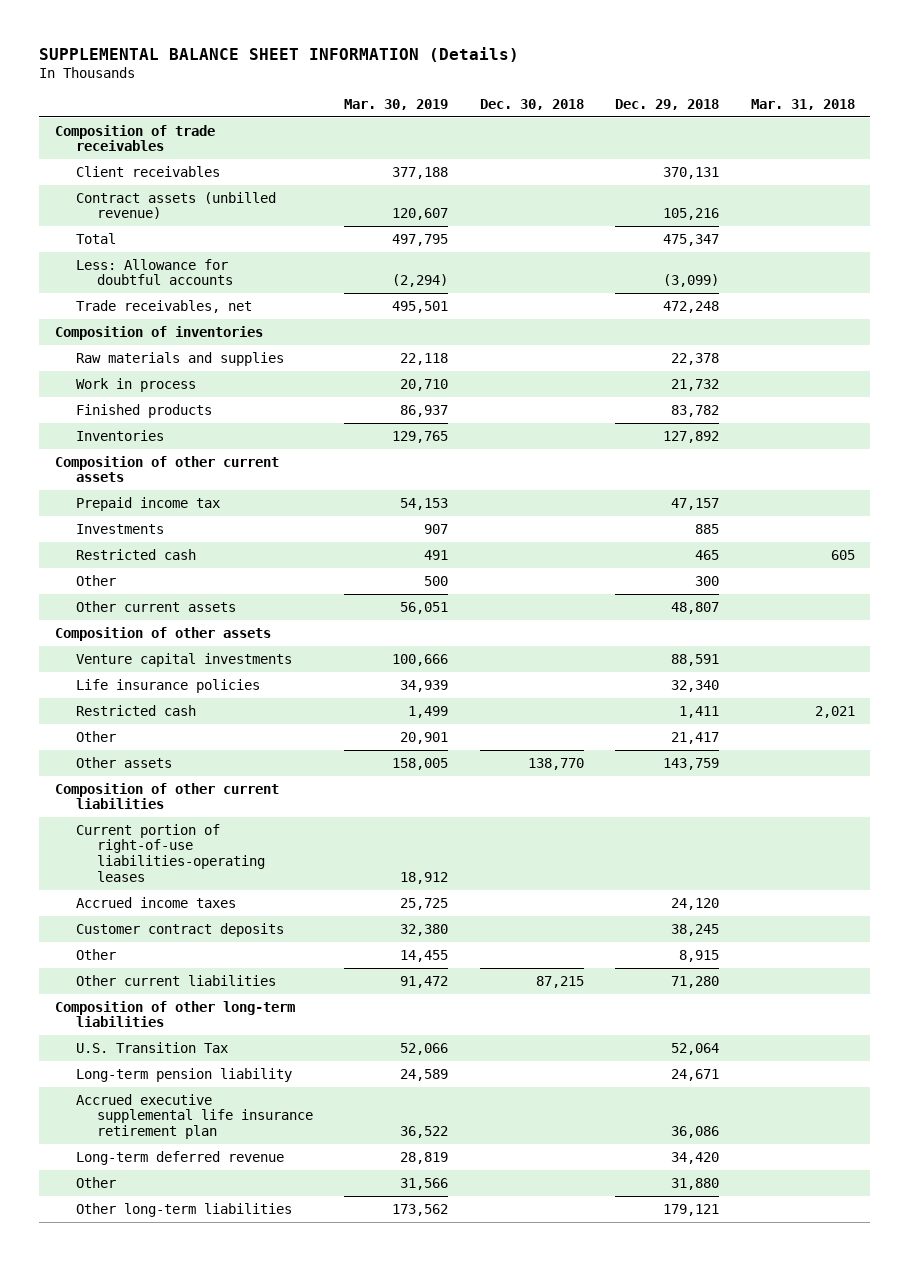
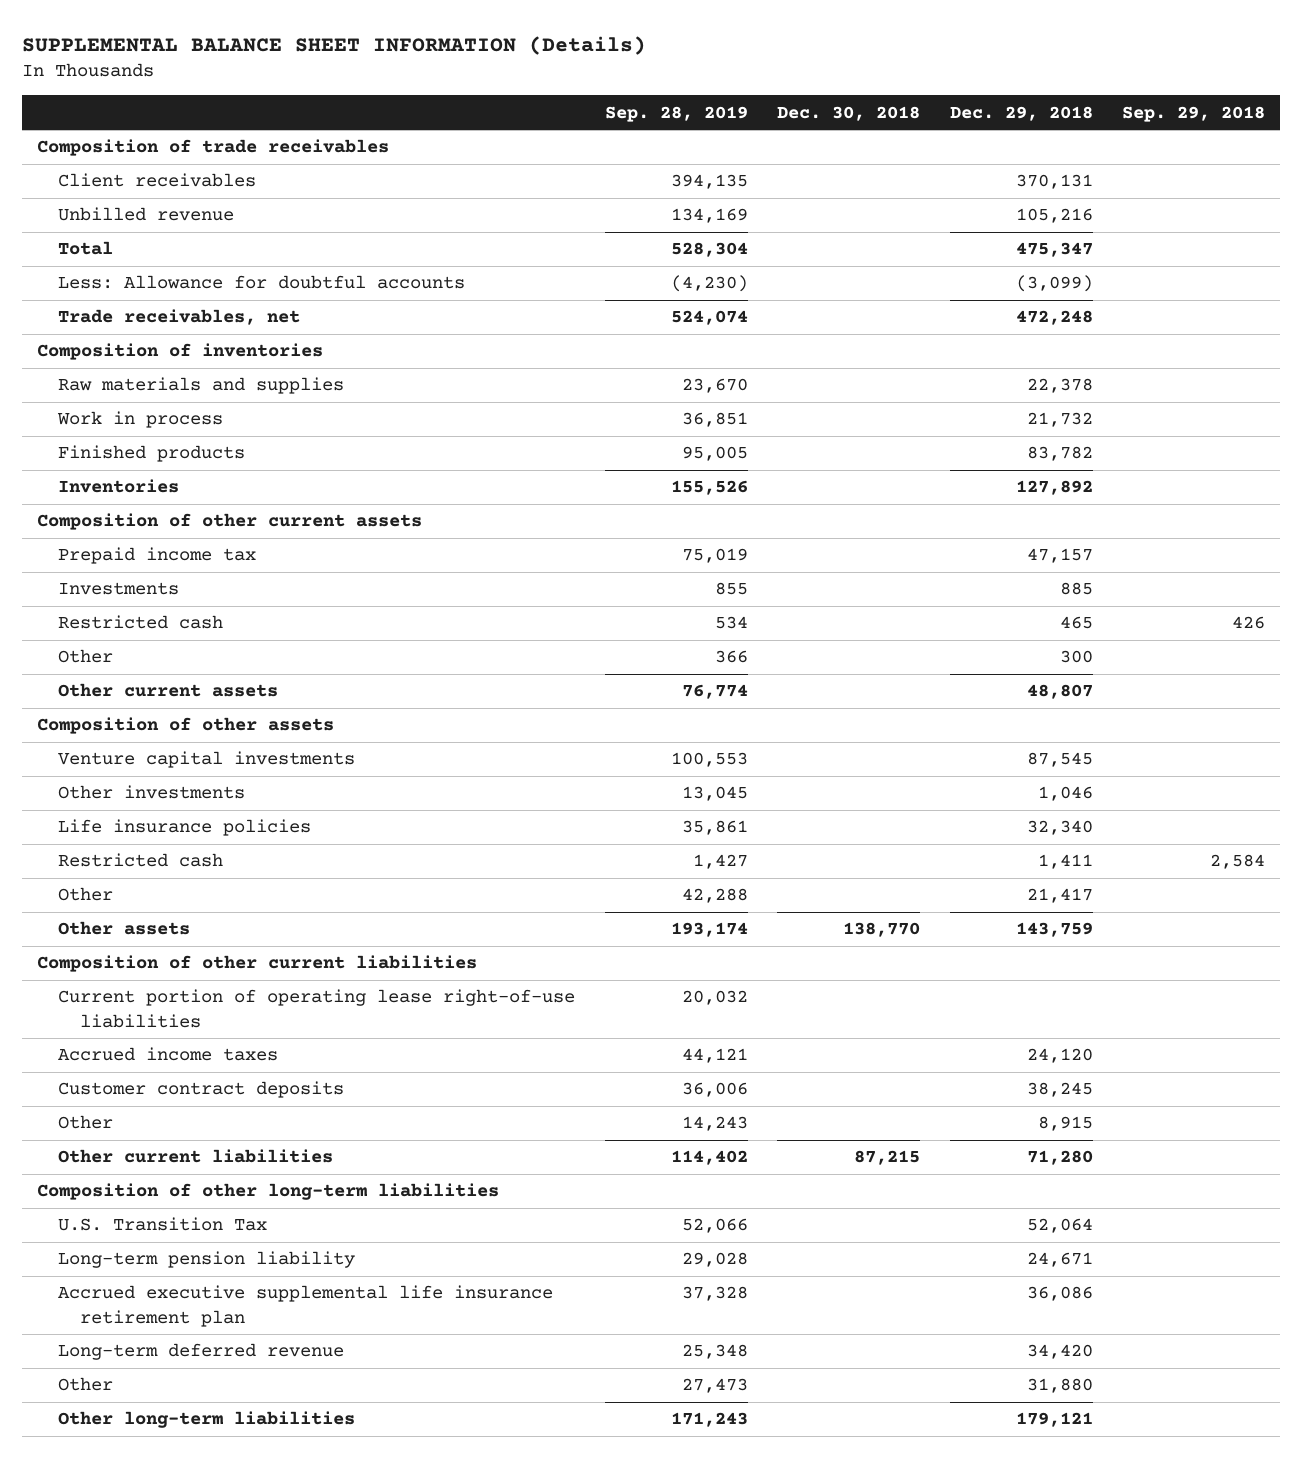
[344,98,449,110] Mar. 30, 2019 -> none
[750,98,855,110] Mar. 31, 2018 -> none
none -> [604,105,748,122] Sep. 28, 2019
none -> [1122,105,1266,122] Sep. 29, 2018
[75,191,276,220] Contract assets (unbilled revenue) -> [58,207,235,222] Unbilled revenue
[671,653,720,666] 88,591 -> [1026,752,1093,768] 87,545
none -> [58,785,246,800] Other investments
[75,823,266,882] Current portion of right-of-use liabilities-operating leases -> [58,989,576,1028] Current portion of operating lease right-of-use liabilities

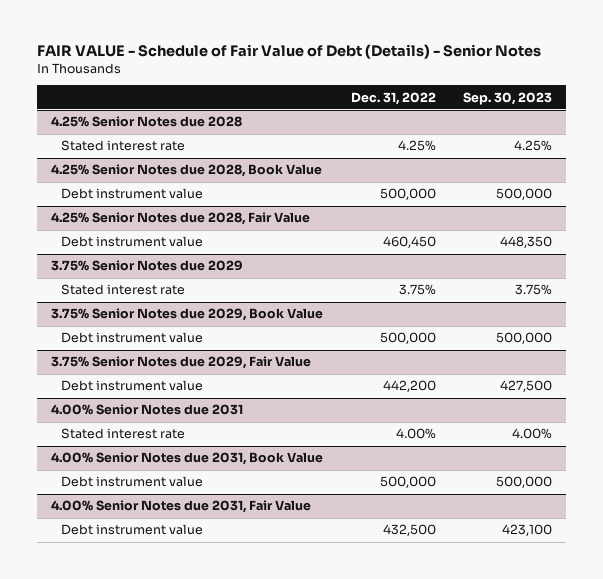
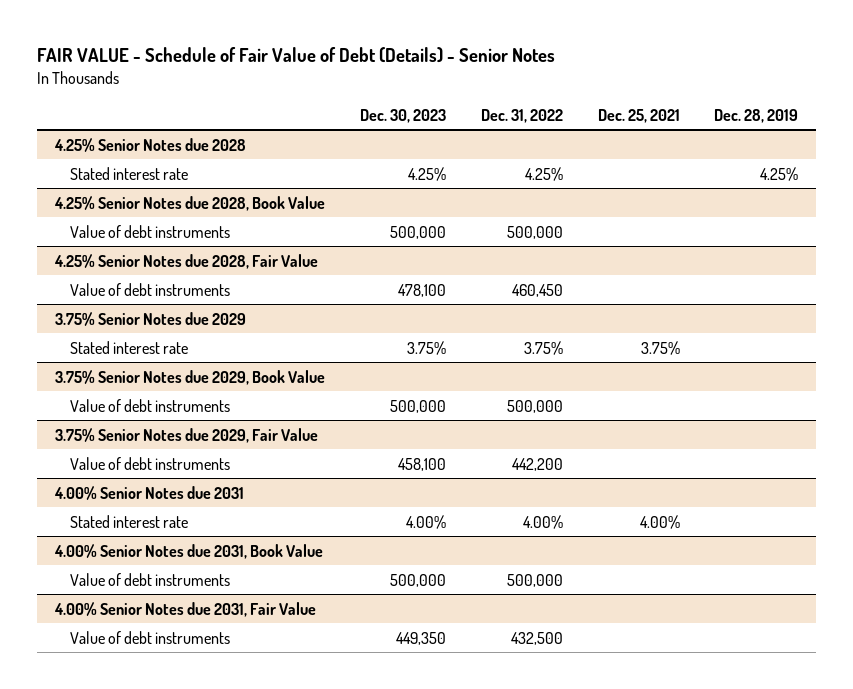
[463,91,553,105] Sep. 30, 2023 -> none
none -> [359,108,446,123] Dec. 30, 2023
none -> [597,108,680,123] Dec. 25, 2021
none -> [714,108,799,123] Dec. 28, 2019
[60,188,203,200] Debt instrument value -> [70,224,231,238] Value of debt instruments
[60,236,203,248] Debt instrument value -> [70,282,231,296] Value of debt instruments
[60,332,203,344] Debt instrument value -> [70,398,231,412] Value of debt instruments
[60,380,203,392] Debt instrument value -> [70,456,231,470] Value of debt instruments
[60,476,203,488] Debt instrument value -> [70,572,231,586] Value of debt instruments
[60,524,203,536] Debt instrument value -> [70,630,231,644] Value of debt instruments

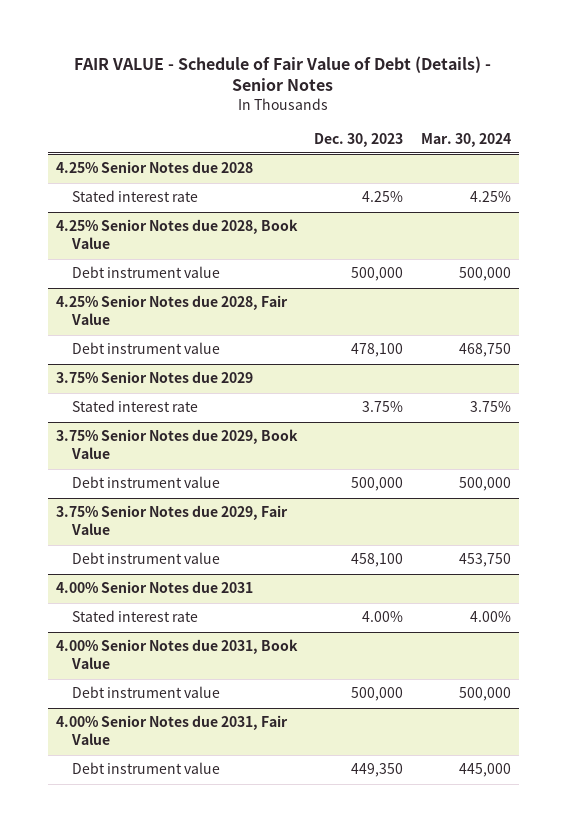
[480,108,563,123] Dec. 31, 2022 -> none
[597,108,680,123] Dec. 25, 2021 -> none
[714,108,799,123] Dec. 28, 2019 -> none
none -> [420,132,511,147] Mar. 30, 2024
[70,224,231,238] Value of debt instruments -> [72,266,221,279] Debt instrument value
[70,282,231,296] Value of debt instruments -> [72,342,221,355] Debt instrument value
[70,398,231,412] Value of debt instruments -> [72,476,221,489] Debt instrument value
[70,456,231,470] Value of debt instruments -> [72,552,221,565] Debt instrument value
[70,572,231,586] Value of debt instruments -> [72,686,221,699] Debt instrument value
[70,630,231,644] Value of debt instruments -> [72,762,221,775] Debt instrument value

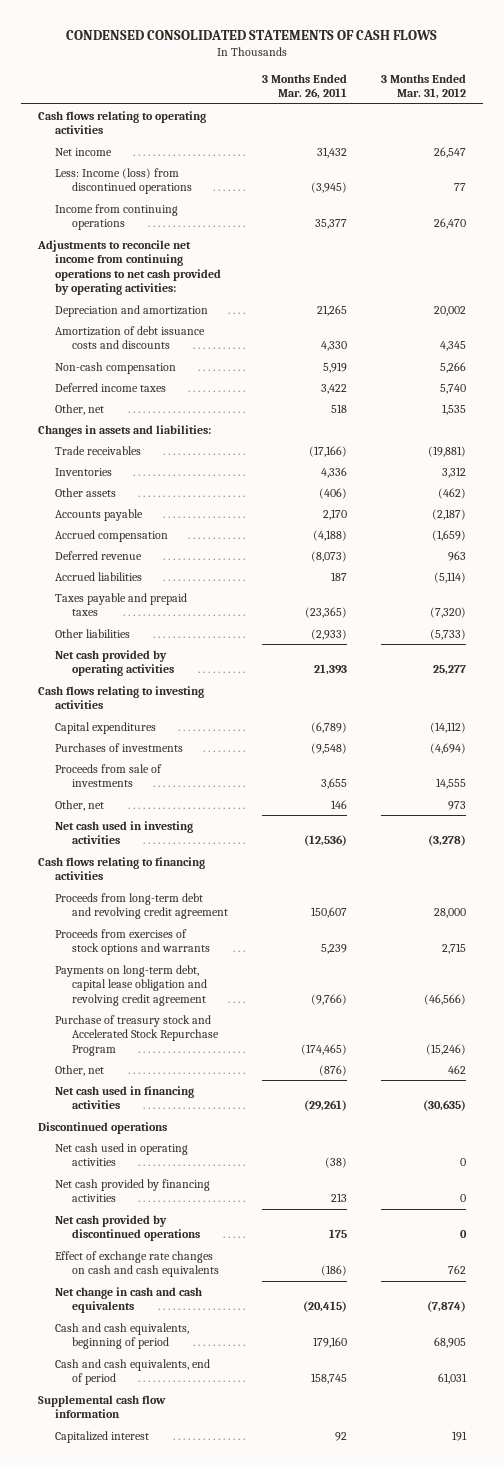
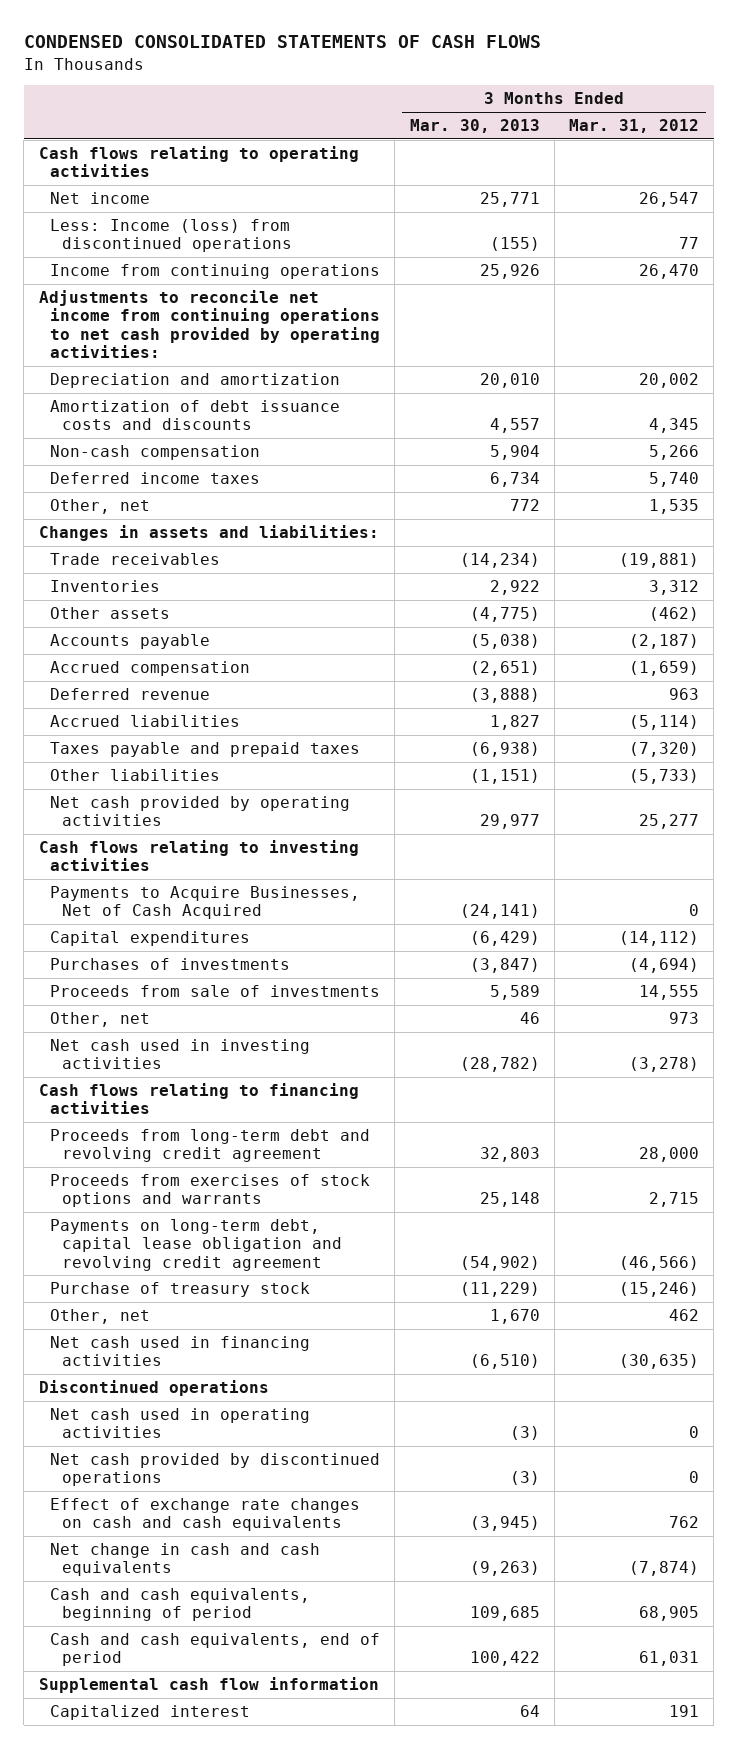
[262,73,348,100] 3 Months Ended Mar. 26, 2011 -> none
none -> [409,119,540,134] Mar. 30, 2013
none -> [50,886,361,920] Payments to Acquire Businesses, Net of Cash Acquired
[55,1014,220,1056] Purchase of treasury stock and Accelerated Stock Repurchase Program -> [50,1282,311,1298] Purchase of treasury stock
[55,1178,211,1203] Net cash provided by financing activities -> none

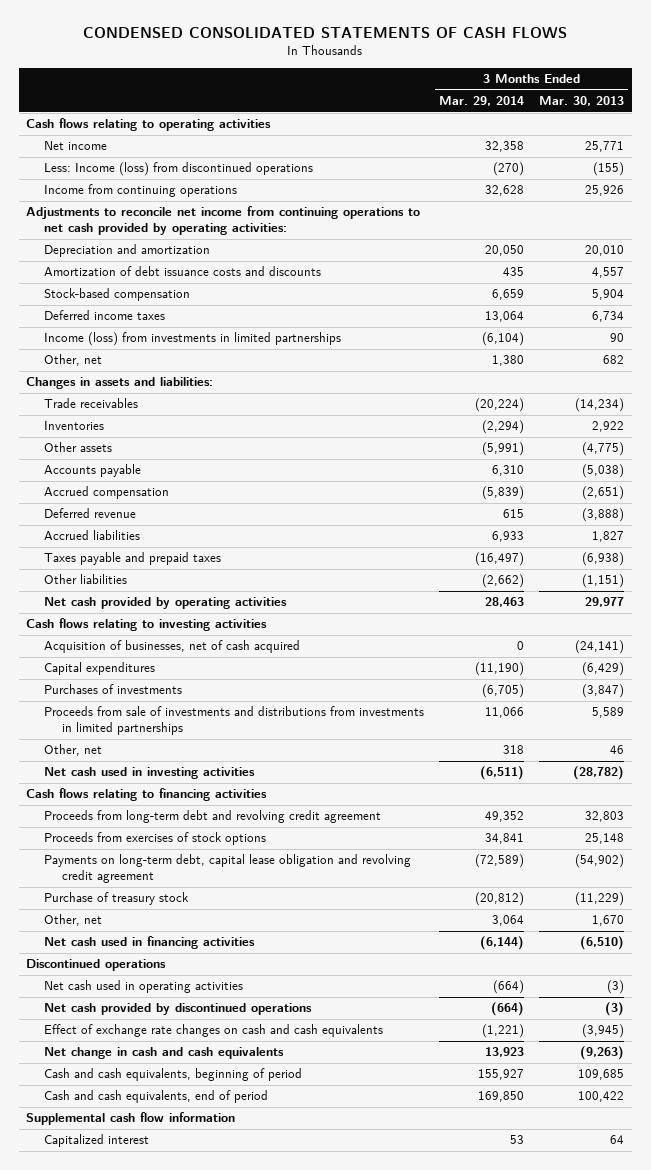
[568,119,699,134] Mar. 31, 2012 -> none
none -> [439,96,525,107] Mar. 29, 2014
[50,445,261,461] Non-cash compensation -> [44,288,191,302] Stock-based compensation
none -> [44,332,342,347] Income (loss) from investments in limited partnerships
[509,499,540,512] 772 -> [603,355,625,365] 682
[50,886,361,920] Payments to Acquire Businesses, Net of Cash Acquired -> [44,640,301,654] Acquisition of businesses, net of cash acquired
[50,985,381,998] Proceeds from sale of investments -> [44,706,425,736] Proceeds from sale of investments and distributions from investments in limited partnerships
[50,1174,371,1208] Proceeds from exercises of stock options and warrants -> [44,832,267,846] Proceeds from exercises of stock options

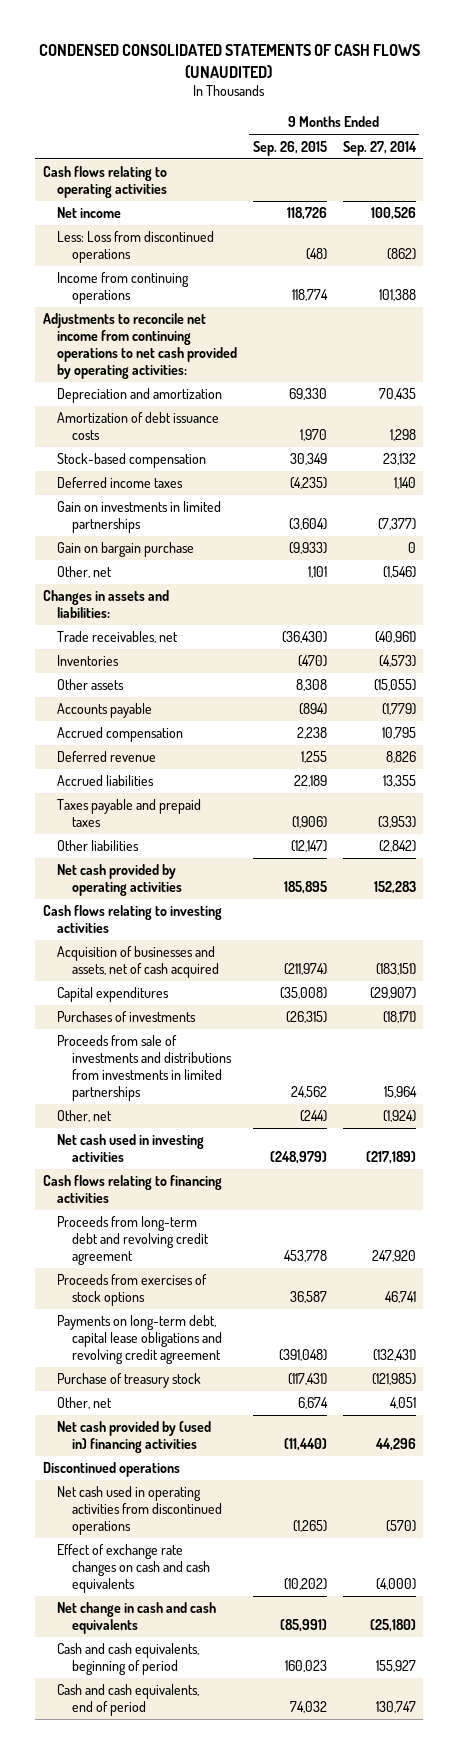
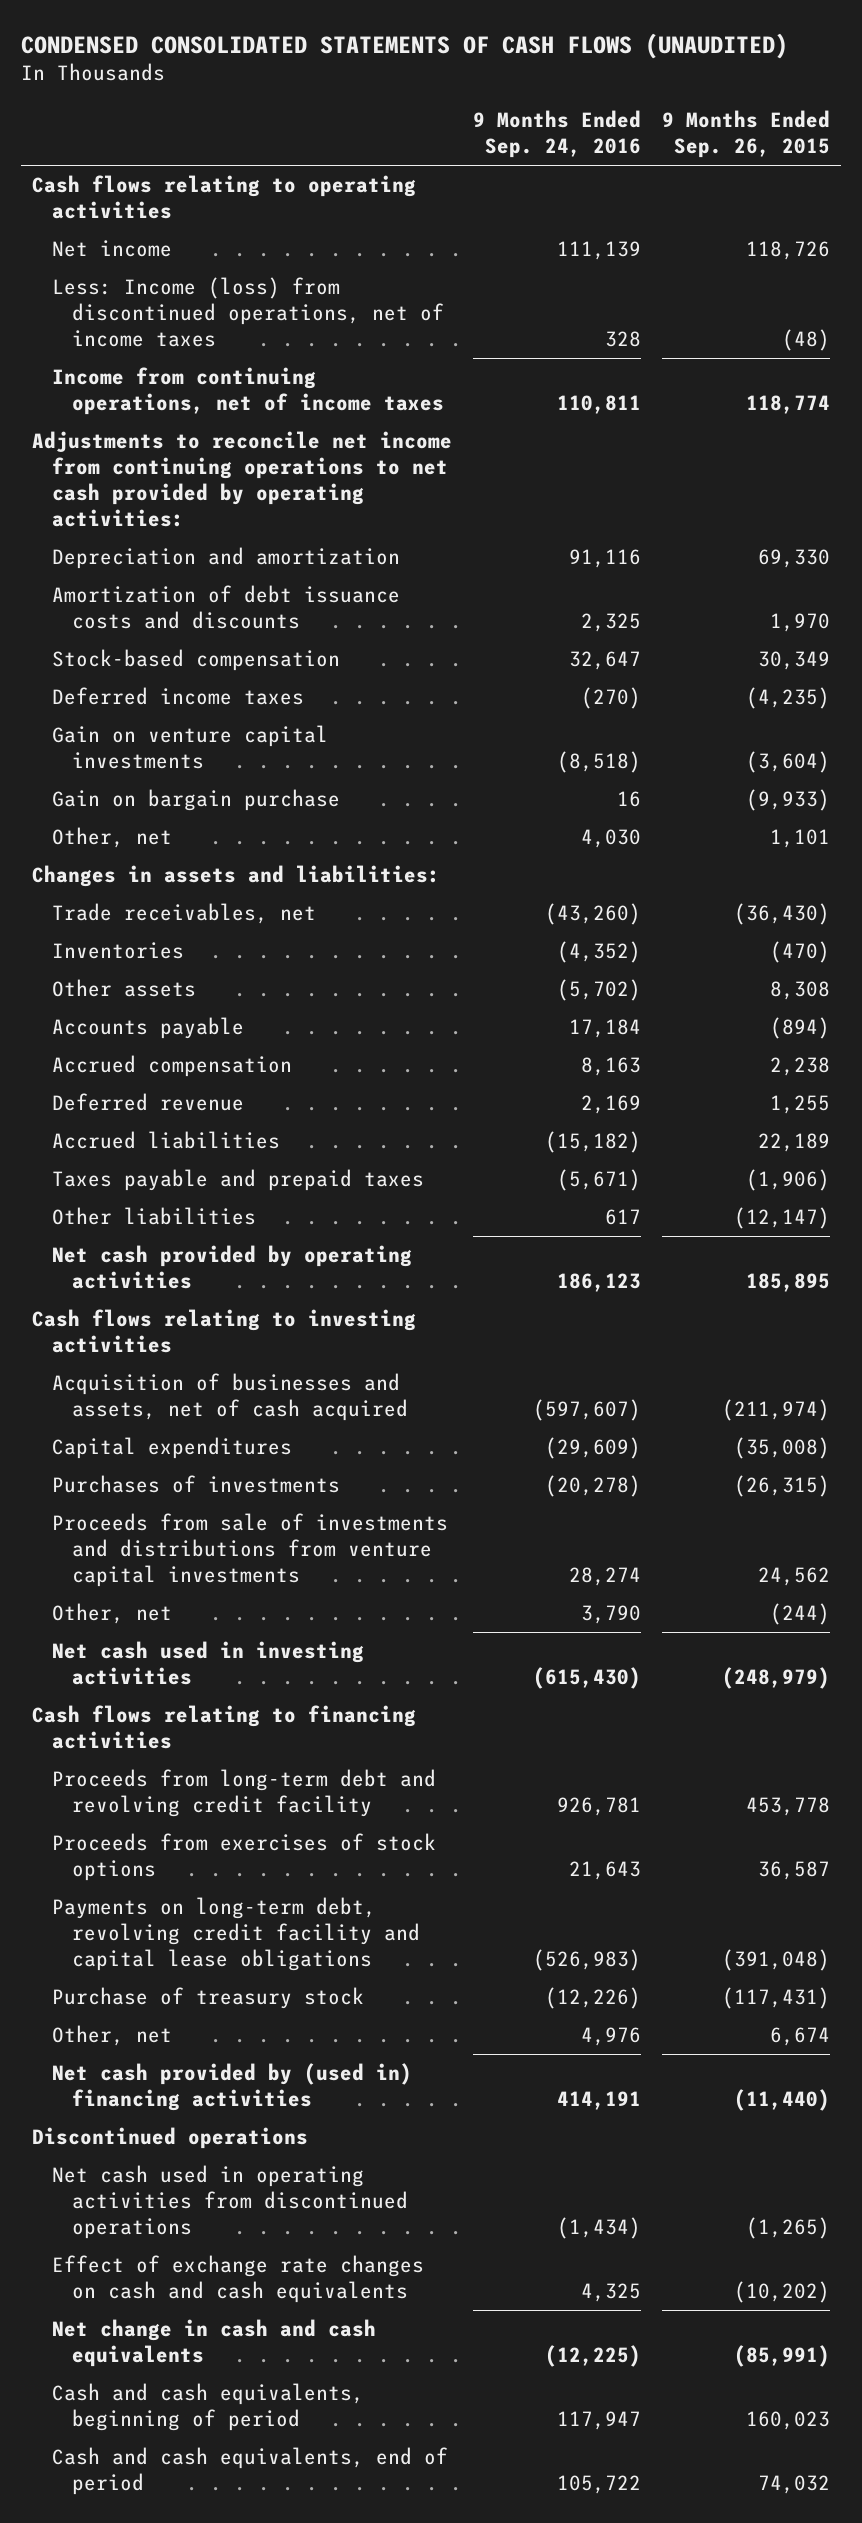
[342,140,417,156] Sep. 27, 2014 -> none
none -> [472,110,641,159] 9 Months Ended Sep. 24, 2016
[57,231,215,263] Less: Loss from discontinued operations -> [51,277,444,347] Less: Income (loss) from discontinued operations, net of income taxes
[57,272,190,304] Income from continuing operations -> [51,367,444,416] Income from continuing operations, net of income taxes
[57,412,220,440] Amortization of debt issuance costs -> [51,585,400,630] Amortization of debt issuance costs and discounts
[57,501,222,533] Gain on investments in limited partnerships -> [51,725,328,770] Gain on venture capital investments
[57,1035,233,1101] Proceeds from sale of investments and distributions from investments in limited partnerships -> [51,1513,448,1587] Proceeds from sale of investments and distributions from venture capital investments
[57,1216,210,1265] Proceeds from long-term debt and revolving credit agreement -> [51,1769,436,1818] Proceeds from long-term debt and revolving credit facility
[57,1315,223,1364] Payments on long-term debt, capital lease obligations and revolving credit agreement -> [51,1897,420,1971] Payments on long-term debt, revolving credit facility and capital lease obligations

